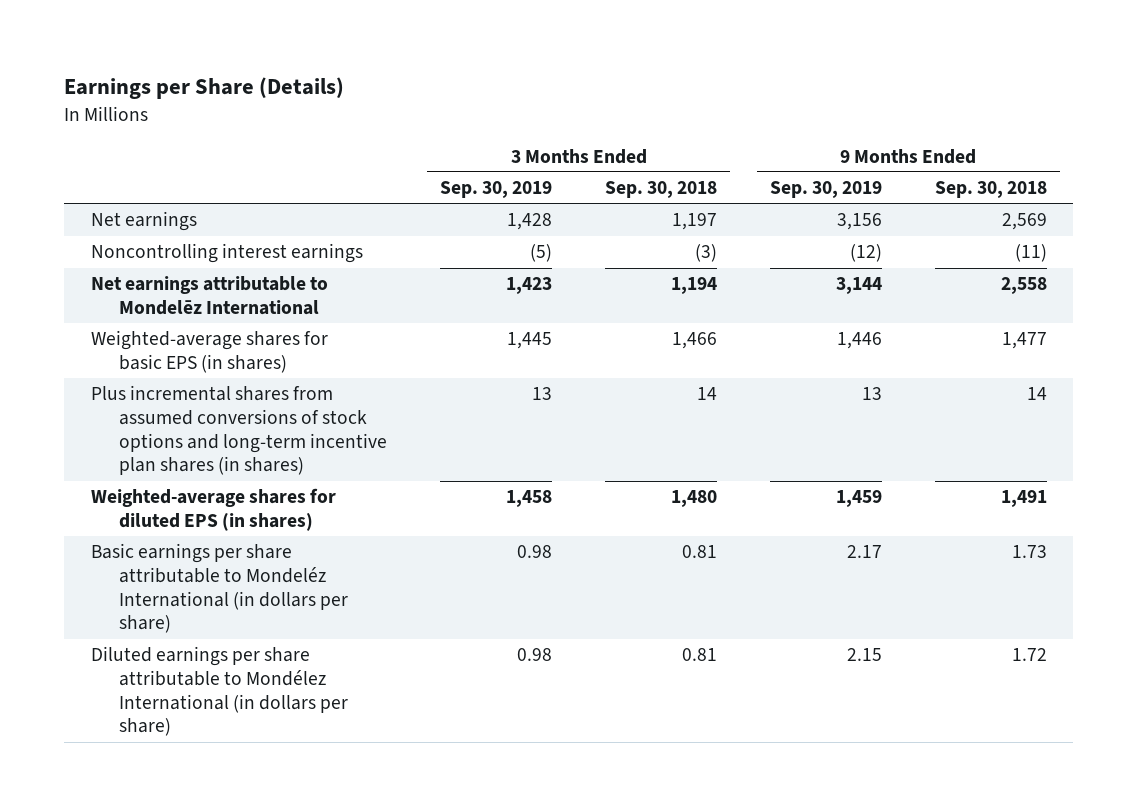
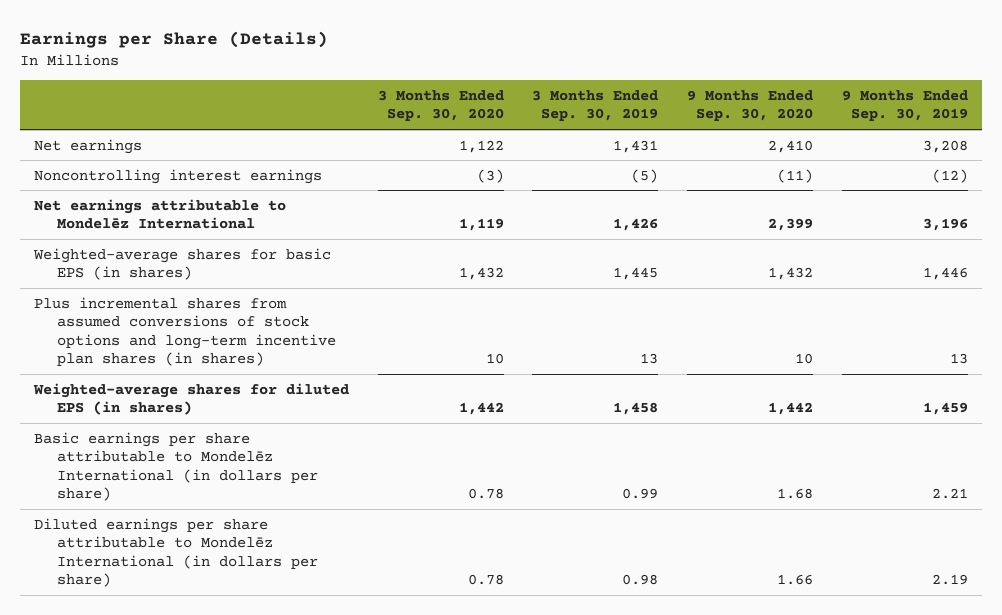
[605,181,718,199] Sep. 30, 2018 -> none
[934,181,1047,199] Sep. 30, 2018 -> none
none -> [377,89,504,122] 3 Months Ended Sep. 30, 2020
none -> [687,89,814,122] 9 Months Ended Sep. 30, 2020
[507,213,553,231] 1,428 -> [613,139,659,153] 1,431
[836,213,882,231] 3,156 -> [922,139,968,153] 3,208
[506,277,553,295] 1,423 -> [613,218,659,232] 1,426
[835,277,882,295] 3,144 -> [922,218,968,232] 3,196
[90,543,349,634] Basic earnings per share attributable to Mondeléz International (in dollars per share) -> [34,431,318,502] Basic earnings per share attributable to Mondelēz International (in dollars per share)
[517,545,553,559] 0.98 -> [622,488,659,500] 0.99
[846,545,882,559] 2.17 -> [931,488,968,500] 2.21
[90,646,349,737] Diluted earnings per share attributable to Mondélez International (in dollars per share) -> [34,517,318,588] Diluted earnings per share attributable to Mondelēz International (in dollars per share)
[846,648,882,662] 2.15 -> [931,574,968,586] 2.19

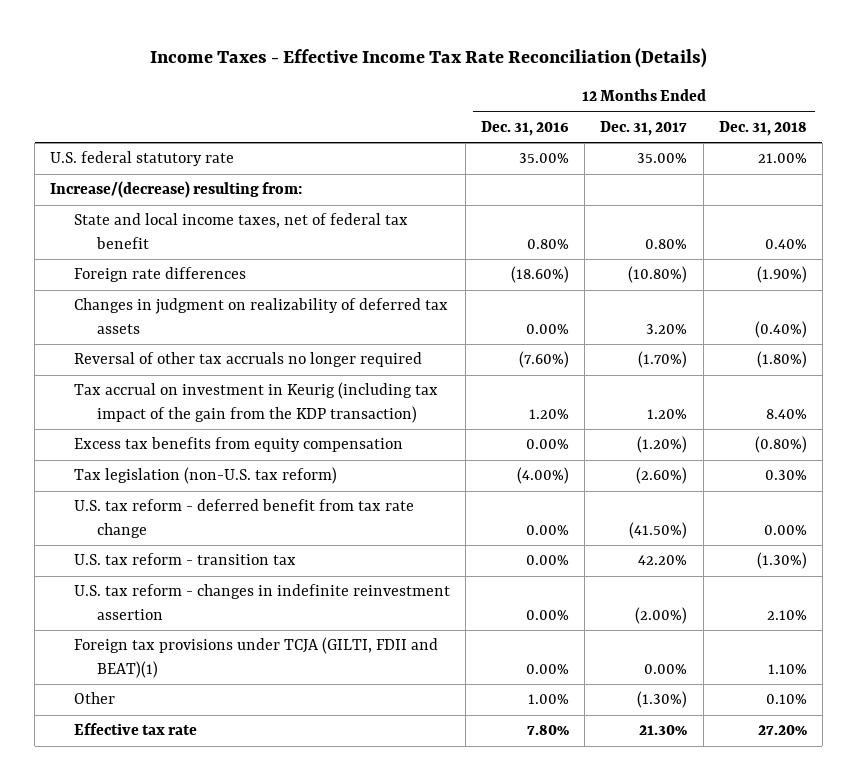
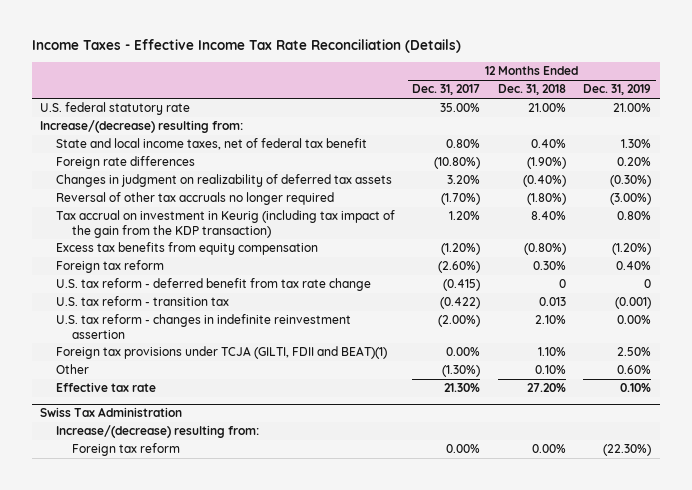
[481,121,570,137] Dec. 31, 2016 -> none
none -> [583,84,652,96] Dec. 31, 2019
[73,467,337,485] Tax legislation (non-U.S. tax reform) -> [56,260,165,274] Foreign tax reform
[629,521,688,539] (41.50%) -> [443,279,481,292] (0.415)
[763,524,807,535] 0.00% -> [558,279,566,289] 0
[638,555,688,566] 42.20% -> [440,297,481,310] (0.422)
[756,552,807,570] (1.30%) -> [538,297,566,307] 0.013
none -> [40,407,183,418] Swiss Tax Administration
none -> [56,425,260,439] Increase/(decrease) resulting from:
none -> [71,443,180,457] Foreign tax reform

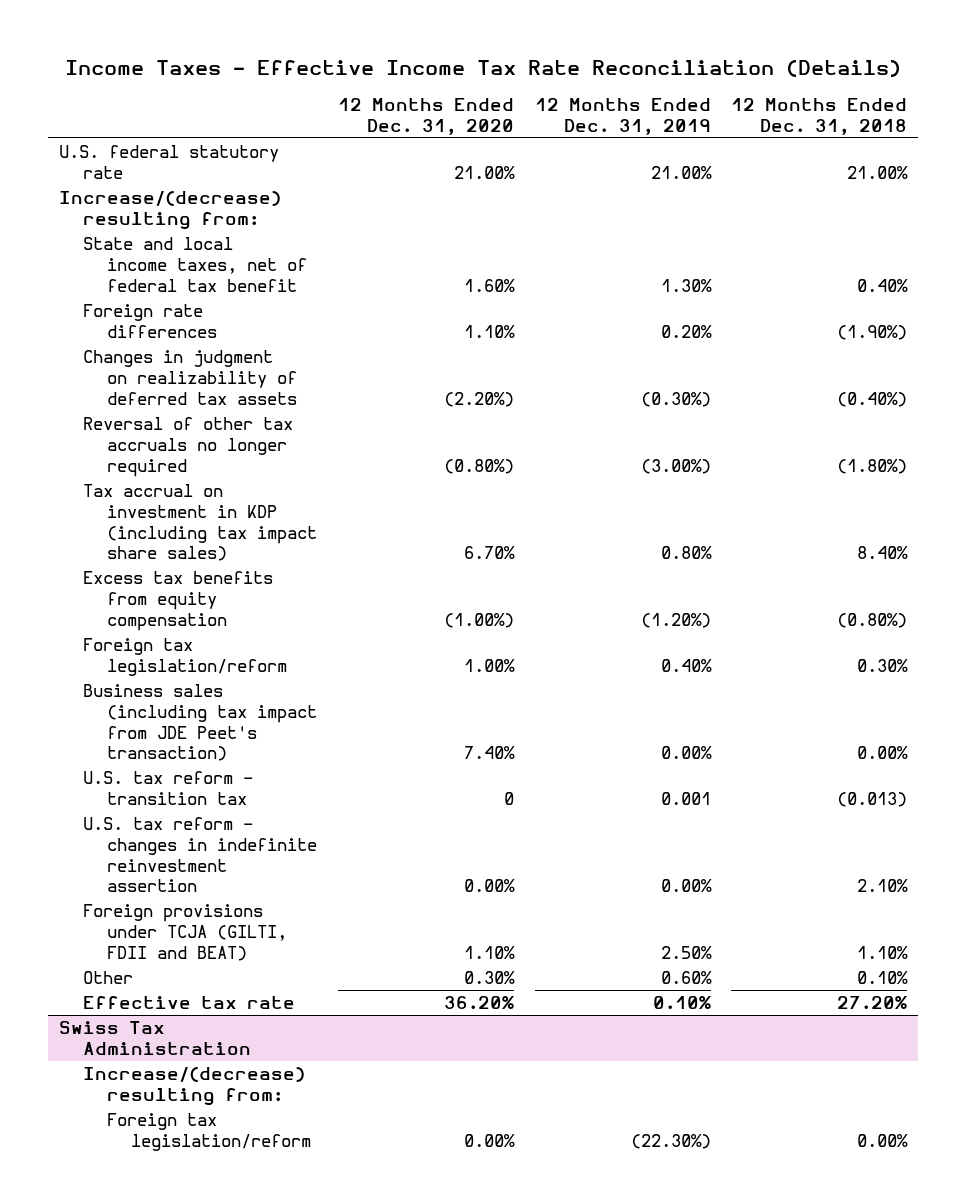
[412,84,481,96] Dec. 31, 2017 -> none
none -> [337,97,514,135] 12 Months Ended Dec. 31, 2020
[56,210,396,238] Tax accrual on investment in Keurig (including tax impact of the gain from the KDP transaction) -> [82,484,318,562] Tax accrual on investment in KDP (including tax impact share sales)
[56,278,372,292] U.S. tax reform - deferred benefit from tax rate change -> none
[56,260,165,274] Foreign tax reform -> [82,638,288,676] Foreign tax legislation/reform
none -> [82,684,318,762] Business sales (including tax impact from JDE Peet's transaction)
[538,297,566,307] 0.013 -> [837,791,908,807] (0.013)
[615,297,652,310] (0.001) -> [660,791,711,805] 0.001
[56,346,388,360] Foreign tax provisions under TCJA (GILTI, FDII and BEAT)(1) -> [82,904,288,961] Foreign provisions under TCJA (GILTI, FDII and BEAT)
[71,443,180,457] Foreign tax reform -> [107,1113,312,1151] Foreign tax legislation/reform

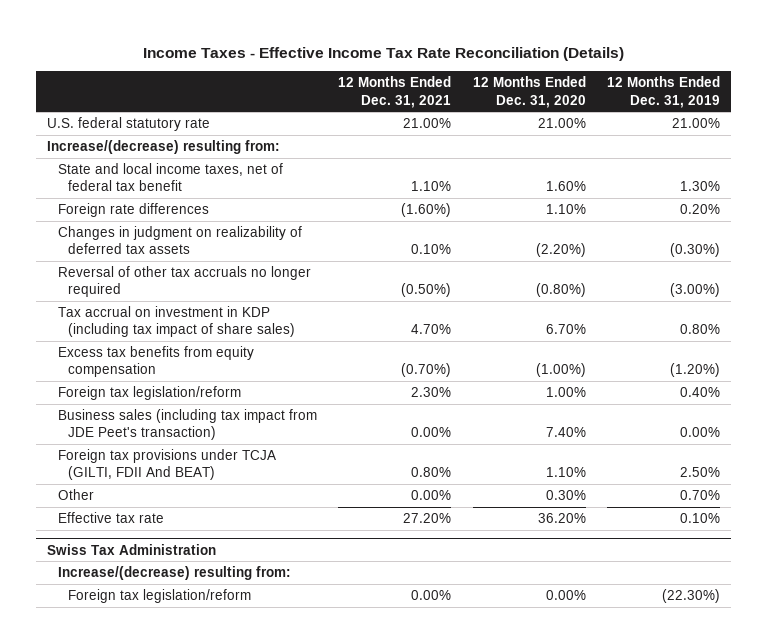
[731,97,908,135] 12 Months Ended Dec. 31, 2018 -> none
none -> [338,76,452,108] 12 Months Ended Dec. 31, 2021
[82,484,318,562] Tax accrual on investment in KDP (including tax impact share sales) -> [57,306,296,338] Tax accrual on investment in KDP (including tax impact of share sales)
[82,771,253,805] U.S. tax reform - transition tax -> none
[82,817,318,893] U.S. tax reform - changes in indefinite reinvestment assertion -> none
[82,904,288,961] Foreign provisions under TCJA (GILTI, FDII and BEAT) -> [57,449,276,481] Foreign tax provisions under TCJA (GILTI, FDII And BEAT)
[660,971,712,985] 0.60% -> [680,490,721,501] 0.70%

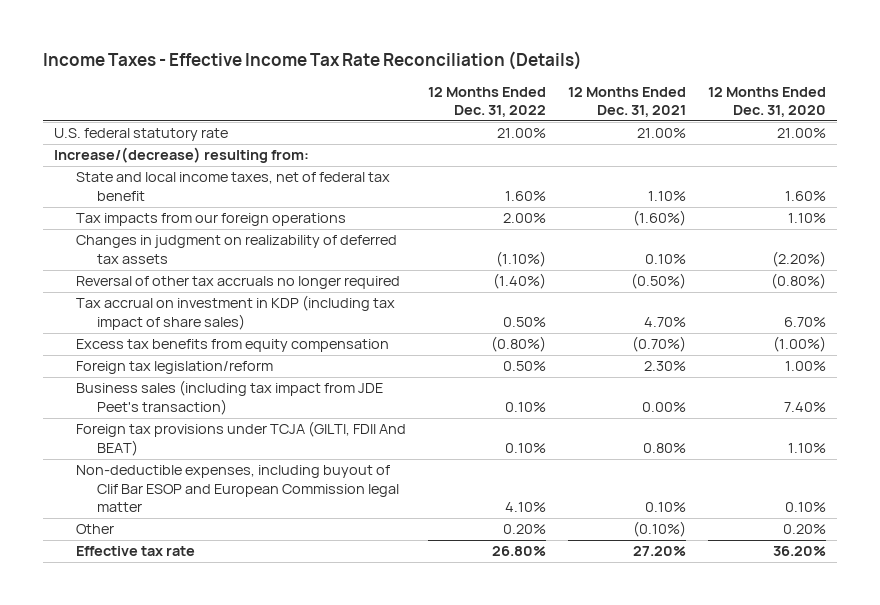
[607,76,721,108] 12 Months Ended Dec. 31, 2019 -> none
none -> [427,86,546,118] 12 Months Ended Dec. 31, 2022
[57,203,209,218] Foreign rate differences -> [75,213,346,227] Tax impacts from our foreign operations
none -> [75,465,400,512] Non-deductible expenses, including buyout of Clif Bar ESOP and European Commission legal matter
[411,490,452,501] 0.00% -> [632,521,686,538] (0.10%)
[545,490,586,501] 0.30% -> [782,524,826,535] 0.20%
[47,543,217,555] Swiss Tax Administration -> none
[57,566,291,581] Increase/(decrease) resulting from: -> none
[68,589,252,604] Foreign tax legislation/reform -> none

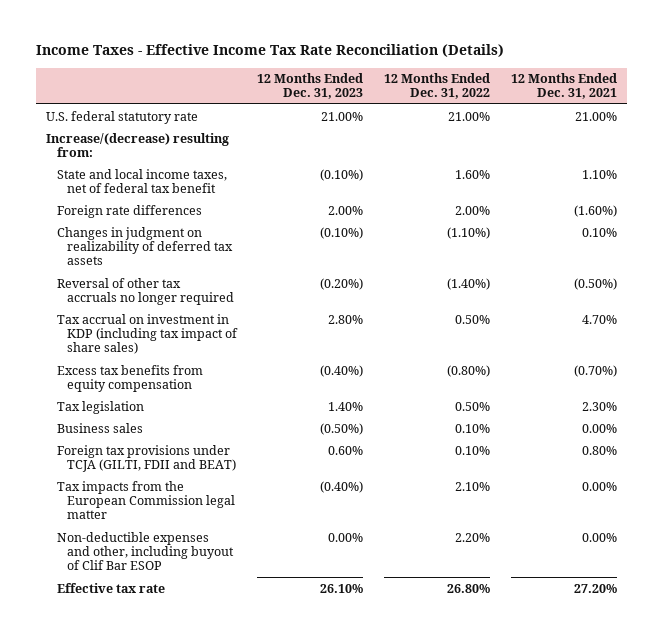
[707,86,826,118] 12 Months Ended Dec. 31, 2020 -> none
none -> [257,73,364,100] 12 Months Ended Dec. 31, 2023
[75,213,346,227] Tax impacts from our foreign operations -> [56,204,202,218] Foreign rate differences
[75,524,114,535] Other -> none
[75,361,273,375] Foreign tax legislation/reform -> [56,400,144,414] Tax legislation
[75,380,383,415] Business sales (including tax impact from JDE Peet's transaction) -> [56,422,143,433] Business sales
[75,421,406,456] Foreign tax provisions under TCJA (GILTI, FDII And BEAT) -> [56,444,236,472] Foreign tax provisions under TCJA (GILTI, FDII and BEAT)
none -> [56,480,235,519] Tax impacts from the European Commission legal matter
[75,465,400,512] Non-deductible expenses, including buyout of Clif Bar ESOP and European Commission legal matter -> [56,531,234,570] Non-deductible expenses and other, including buyout of Clif Bar ESOP
[504,501,546,512] 4.10% -> [455,532,491,542] 2.20%
[644,501,686,512] 0.10% -> [581,532,617,542] 0.00%

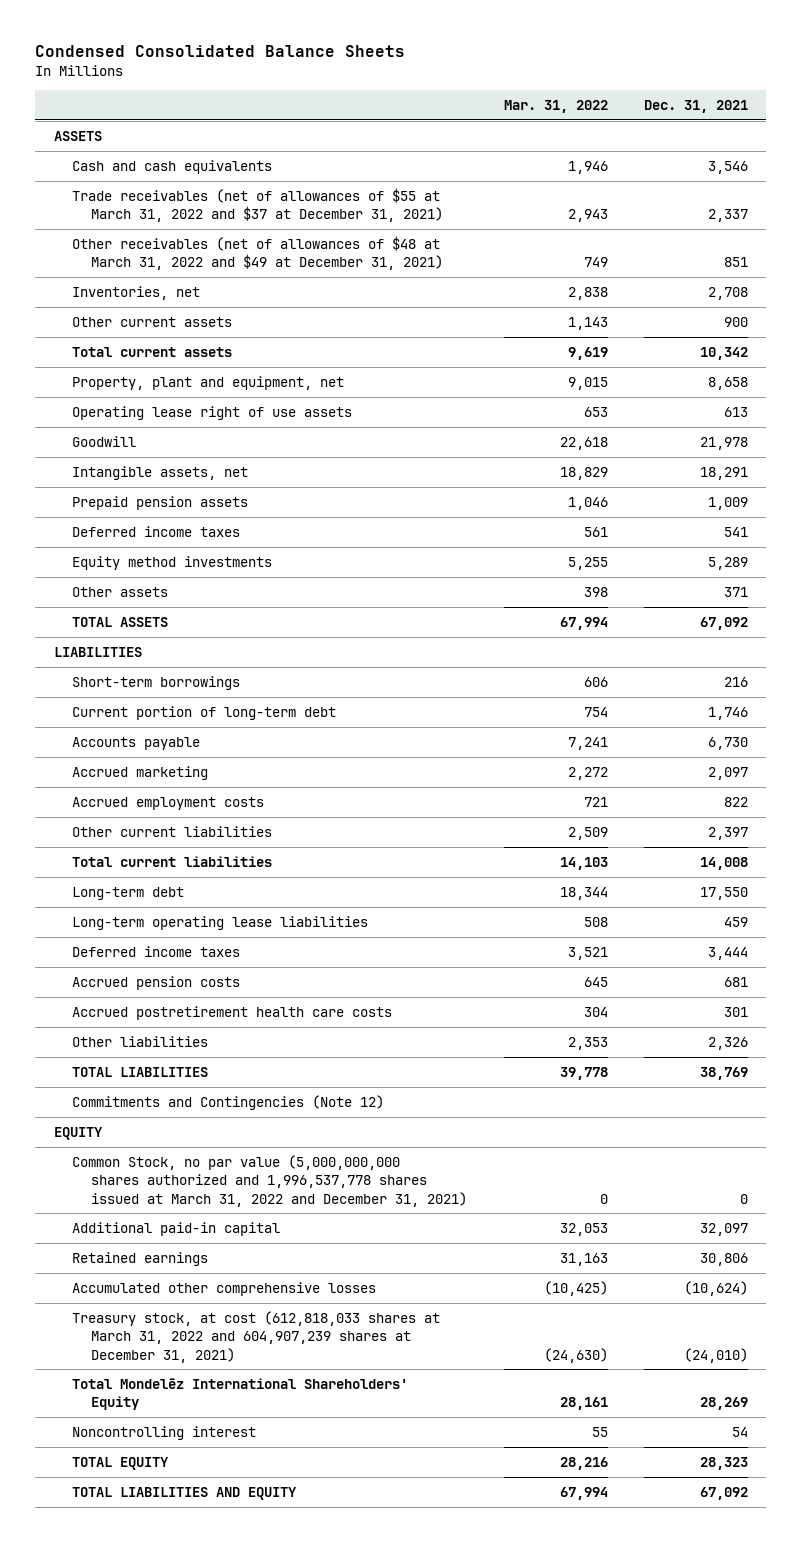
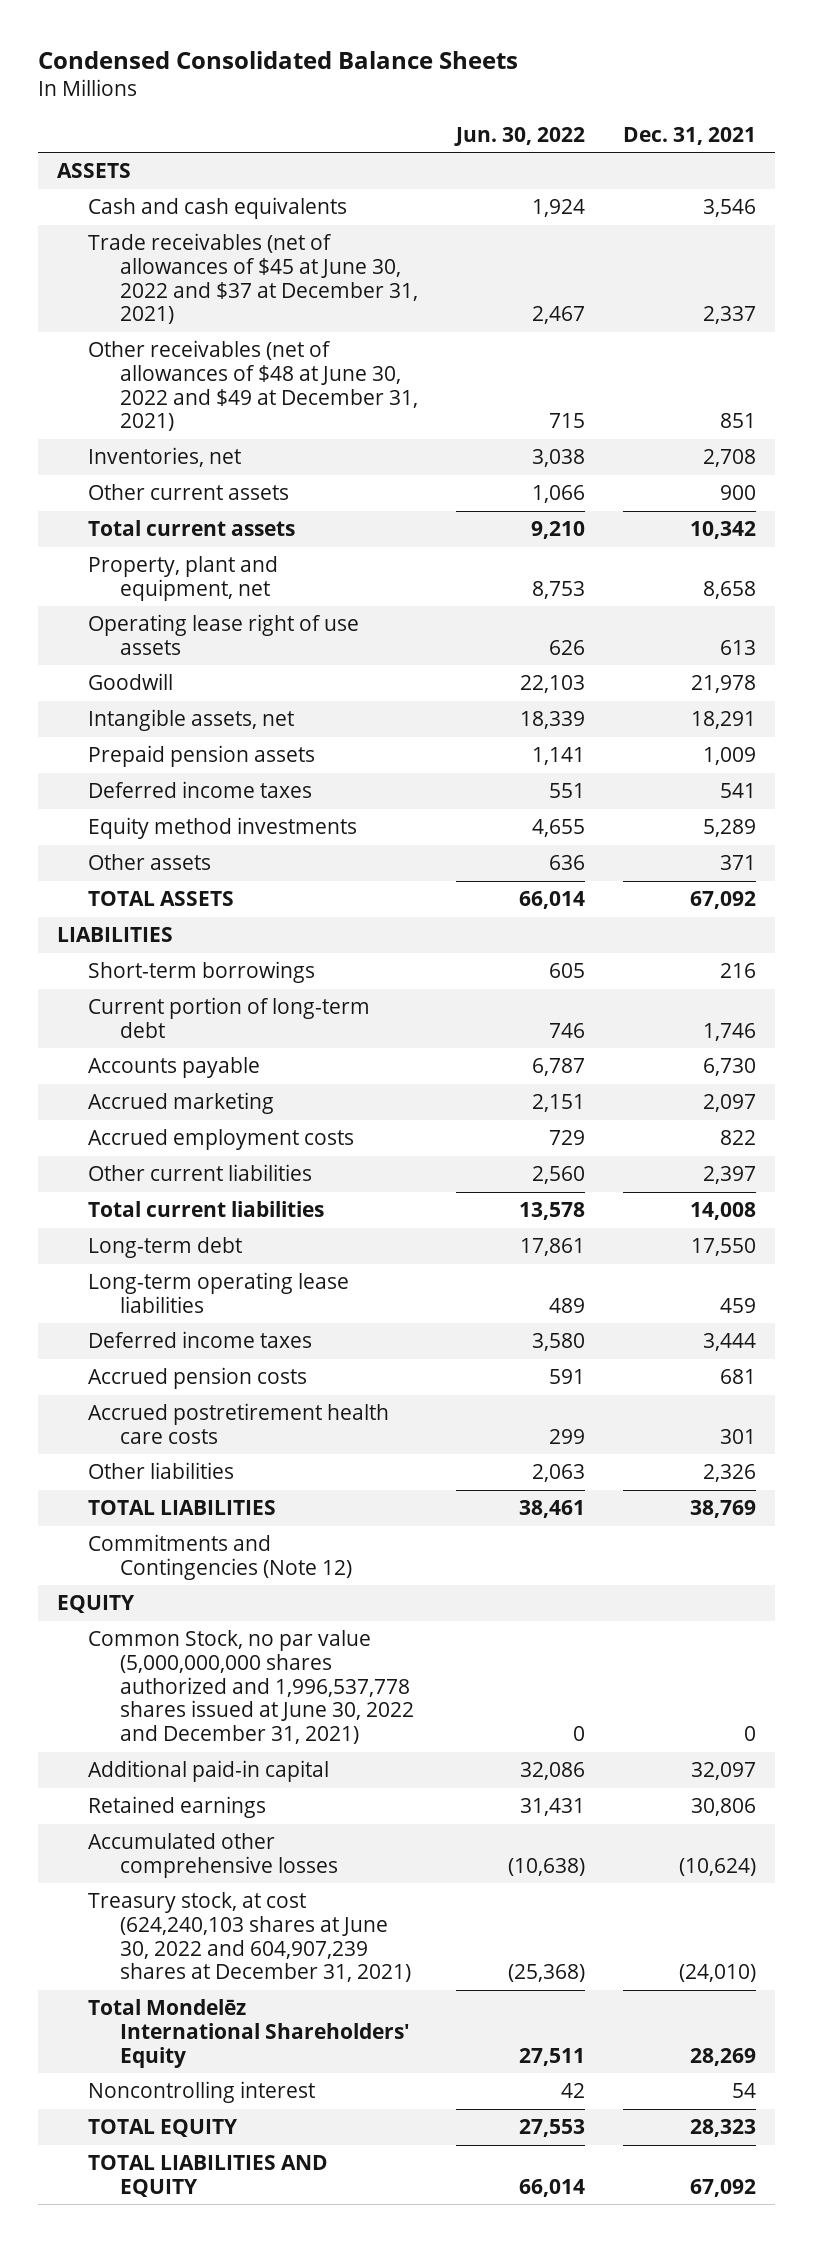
[503,100,608,114] Mar. 31, 2022 -> none
none -> [454,126,586,146] Jun. 30, 2022
[72,187,444,223] Trade receivables (net of allowances of $55 at March 31, 2022 and $37 at December 31, 2021) -> [88,233,418,325] Trade receivables (net of allowances of $45 at June 30, 2022 and $37 at December 31, 2021)
[72,235,444,271] Other receivables (net of allowances of $48 at March 31, 2022 and $49 at December 31, 2021) -> [88,340,418,432] Other receivables (net of allowances of $48 at June 30, 2022 and $49 at December 31, 2021)
[72,1154,468,1207] Common Stock, no par value (5,000,000,000 shares authorized and 1,996,537,778 shares issued at March 31, 2022 and December 31, 2021) -> [88,1630,414,1744] Common Stock, no par value (5,000,000,000 shares authorized and 1,996,537,778 shares issued at June 30, 2022 and December 31, 2021)
[72,1310,441,1363] Treasury stock, at cost (612,818,033 shares at March 31, 2022 and 604,907,239 shares at December 31, 2021) -> [88,1892,411,1983] Treasury stock, at cost (624,240,103 shares at June 30, 2022 and 604,907,239 shares at December 31, 2021)

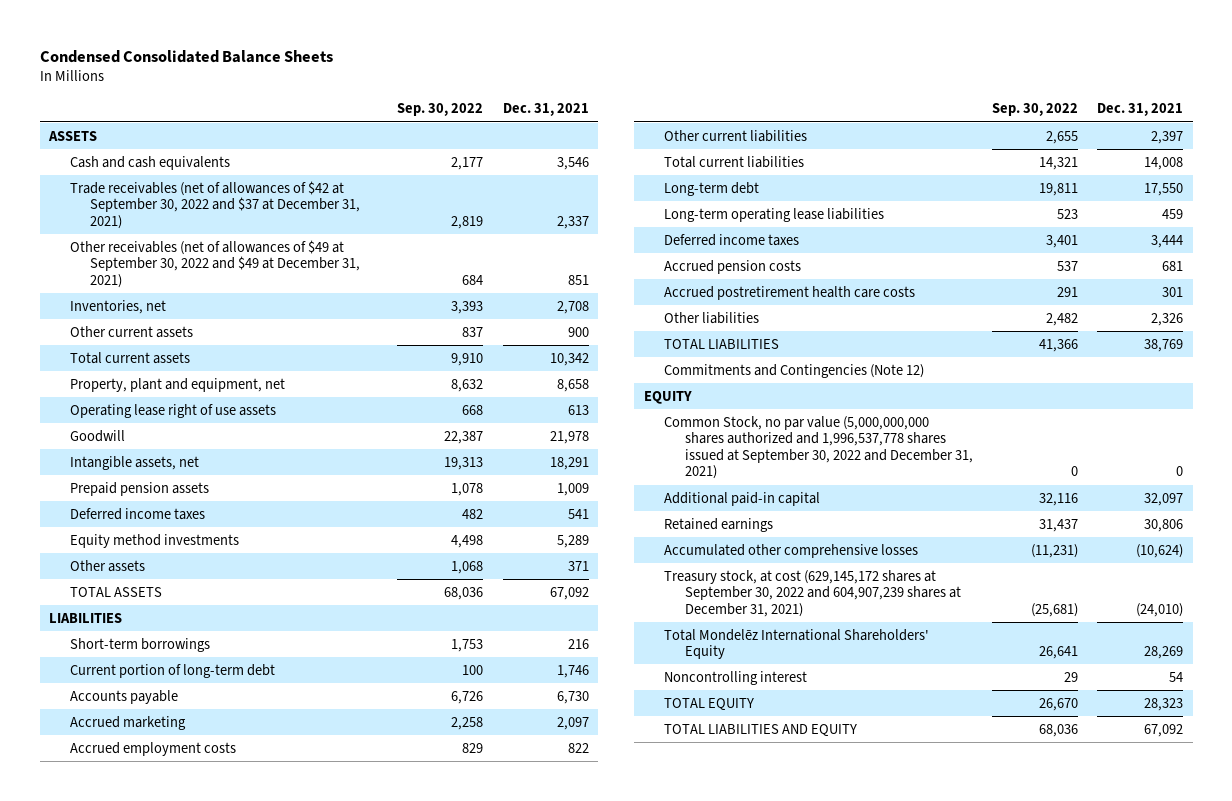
[454,126,586,146] Jun. 30, 2022 -> none
none -> [397,103,484,117] Sep. 30, 2022
[88,233,418,325] Trade receivables (net of allowances of $45 at June 30, 2022 and $37 at December 31, 2021) -> [69,180,361,229] Trade receivables (net of allowances of $42 at September 30, 2022 and $37 at December 31, 2021)
[88,340,418,432] Other receivables (net of allowances of $48 at June 30, 2022 and $49 at December 31, 2021) -> [69,239,361,288] Other receivables (net of allowances of $49 at September 30, 2022 and $49 at December 31, 2021)
[88,1630,414,1744] Common Stock, no par value (5,000,000,000 shares authorized and 1,996,537,778 shares issued at June 30, 2022 and December 31, 2021) -> [664,415,973,480] Common Stock, no par value (5,000,000,000 shares authorized and 1,996,537,778 shares issued at September 30, 2022 and December 31, 2021)
[88,1892,411,1983] Treasury stock, at cost (624,240,103 shares at June 30, 2022 and 604,907,239 shares at December 31, 2021) -> [664,569,961,617] Treasury stock, at cost (629,145,172 shares at September 30, 2022 and 604,907,239 shares at December 31, 2021)

